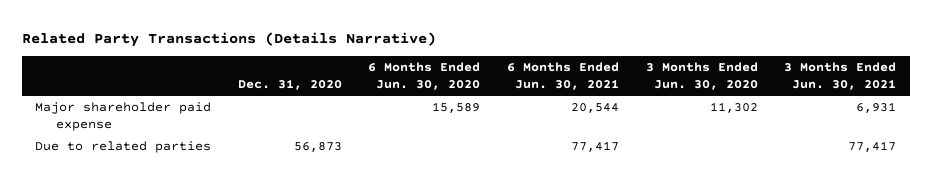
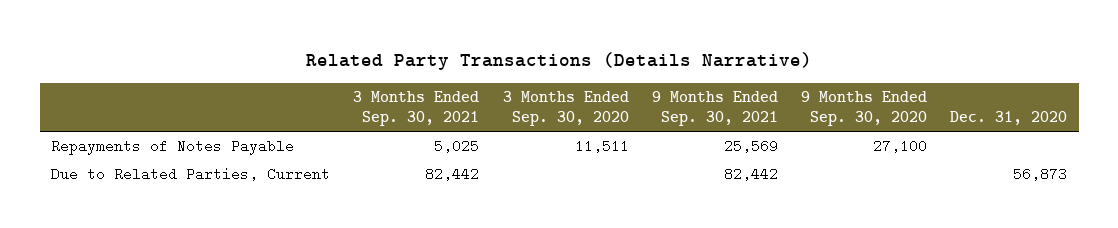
[368,62,481,91] 6 Months Ended Jun. 30, 2020 -> none
[506,62,619,91] 6 Months Ended Jun. 30, 2021 -> none
[645,62,758,91] 3 Months Ended Jun. 30, 2020 -> none
[784,62,897,91] 3 Months Ended Jun. 30, 2021 -> none
none -> [353,91,480,127] 3 Months Ended Sep. 30, 2021
none -> [502,91,629,127] 3 Months Ended Sep. 30, 2020
none -> [651,91,778,127] 9 Months Ended Sep. 30, 2021
none -> [800,91,927,127] 9 Months Ended Sep. 30, 2020
[34,101,211,132] Major shareholder paid expense -> [51,139,295,156] Repayments of Notes Payable
[34,140,211,153] Due to related parties -> [51,167,331,182] Due to Related Parties, Current

